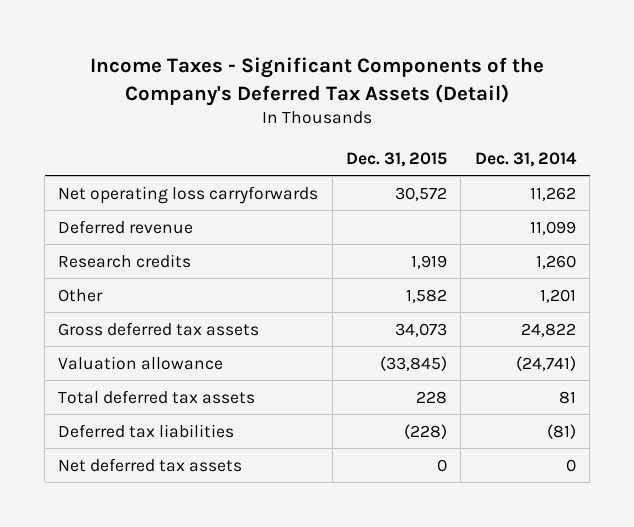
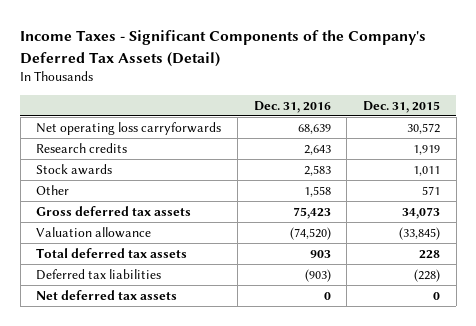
[474,151,577,167] Dec. 31, 2014 -> none
none -> [253,100,331,113] Dec. 31, 2016
[58,219,194,234] Deferred revenue -> none
none -> [36,163,113,175] Stock awards
[406,288,448,303] 1,582 -> [421,185,440,195] 571

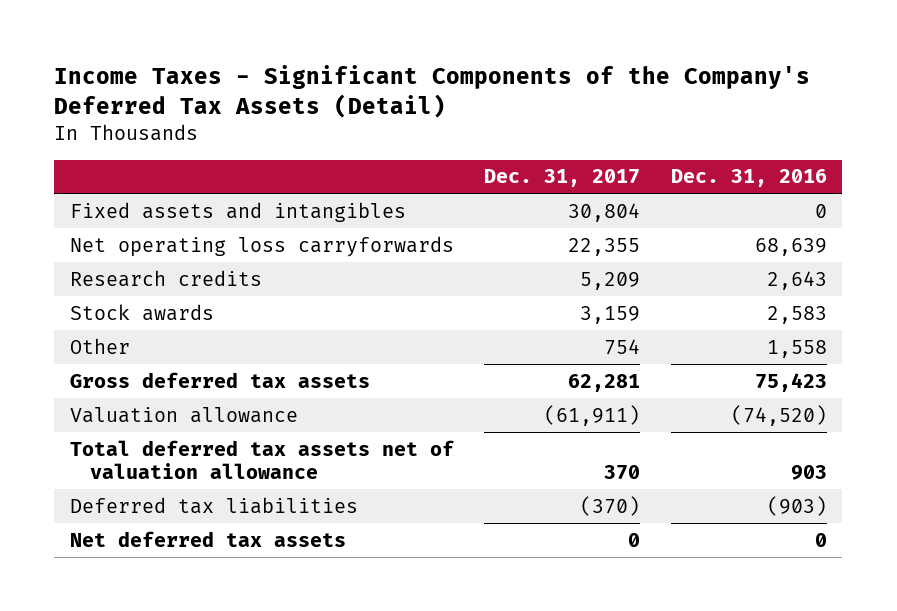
[362,100,440,113] Dec. 31, 2015 -> none
none -> [484,169,641,188] Dec. 31, 2017
none -> [69,201,406,222] Fixed assets and intangibles
[36,247,188,258] Total deferred tax assets -> [69,439,454,479] Total deferred tax assets net of valuation allowance

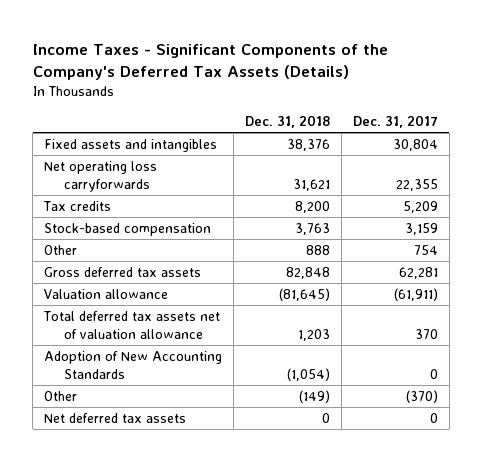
[54,65,811,119] Income Taxes - Significant Components of the Company's Deferred Tax Assets (Detail) -> [32,44,388,81] Income Taxes - Significant Components of the Company's Deferred Tax Assets (Details)
[671,169,828,188] Dec. 31, 2016 -> none
none -> [245,115,331,129] Dec. 31, 2018
[69,269,262,287] Research credits -> [43,200,112,211] Tax credits
[69,303,214,321] Stock awards -> [44,222,212,236] Stock-based compensation
[69,496,358,514] Deferred tax liabilities -> none
none -> [44,350,223,379] Adoption of New Accounting Standards
none -> [44,390,78,401] Other

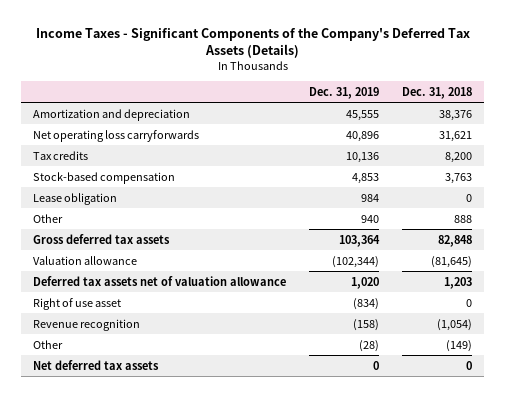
[353,115,439,129] Dec. 31, 2017 -> none
none -> [309,86,380,99] Dec. 31, 2019
[44,138,218,152] Fixed assets and intangibles -> [32,108,190,121] Amortization and depreciation
none -> [32,192,117,205] Lease obligation
[43,310,221,339] Total deferred tax assets net of valuation allowance -> [32,275,286,286] Deferred tax assets net of valuation allowance
none -> [32,297,121,310] Right of use asset
[44,350,223,379] Adoption of New Accounting Standards -> [32,318,140,331] Revenue recognition

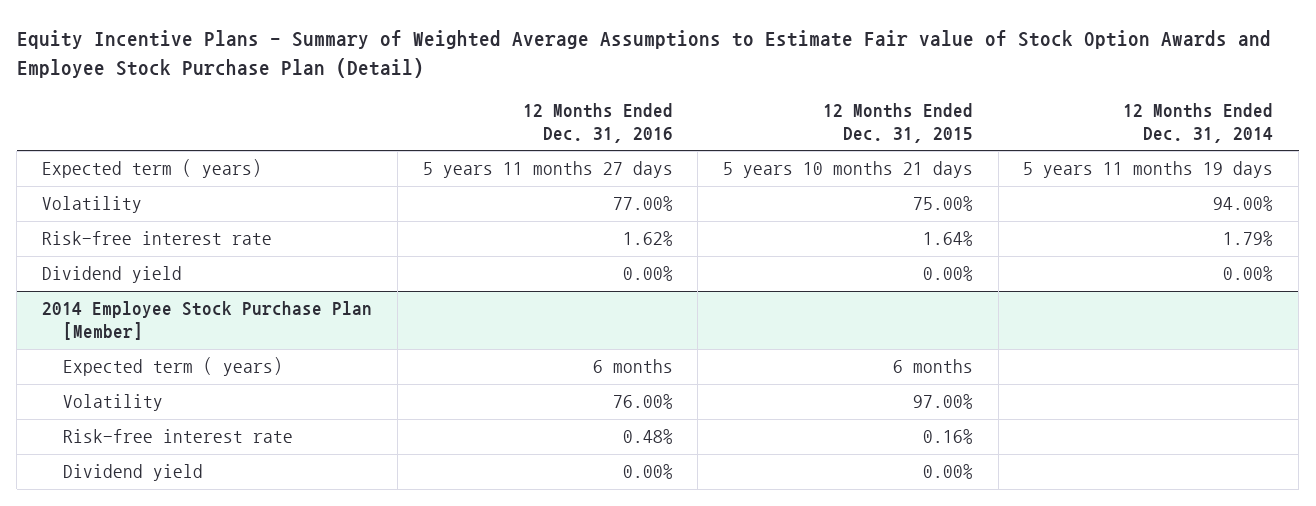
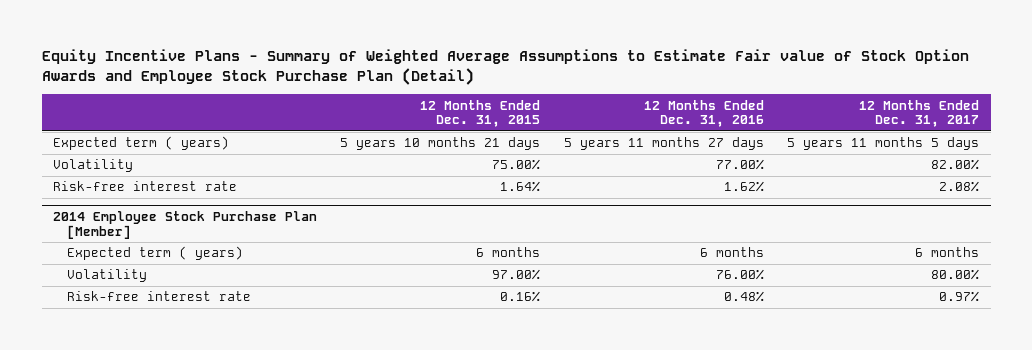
[1123,102,1274,143] 12 Months Ended Dec. 31, 2014 -> none
none -> [858,99,979,128] 12 Months Ended Dec. 31, 2017
[42,266,183,284] Dividend yield -> none
[63,464,204,482] Dividend yield -> none

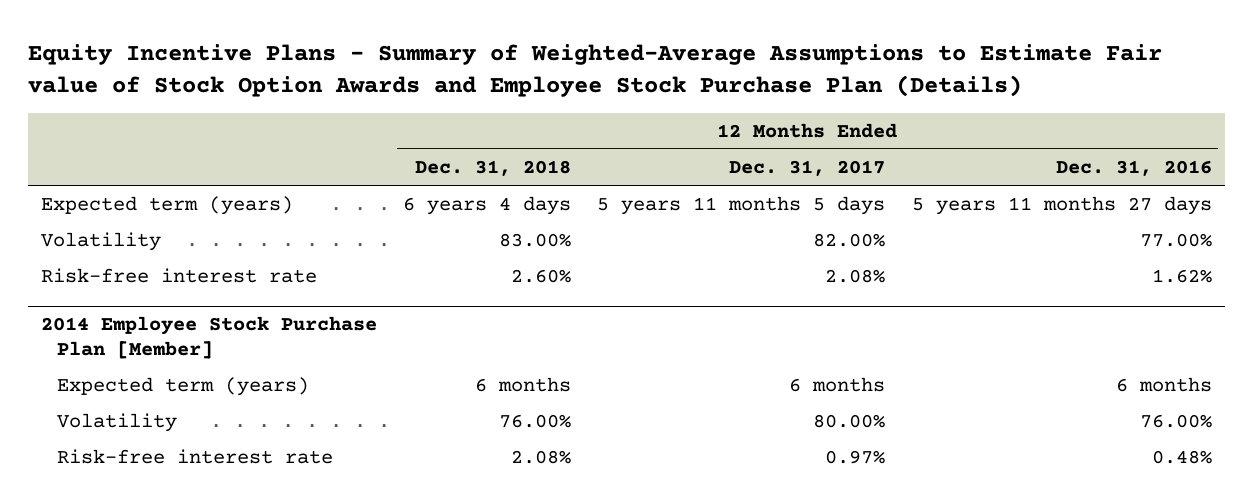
[41,49,969,86] Equity Incentive Plans - Summary of Weighted Average Assumptions to Estimate Fair value of Stock Option Awards and Employee Stock Purchase Plan (Detail) -> [27,43,1162,98] Equity Incentive Plans - Summary of Weighted-Average Assumptions to Estimate Fair value of Stock Option Awards and Employee Stock Purchase Plan (Details)
[420,99,541,128] 12 Months Ended Dec. 31, 2015 -> none
none -> [415,160,572,177] Dec. 31, 2018
[53,136,230,151] Expected term ( years) -> [40,196,293,216] Expected term (years)
[67,246,244,261] Expected term ( years) -> [57,377,310,397] Expected term (years)

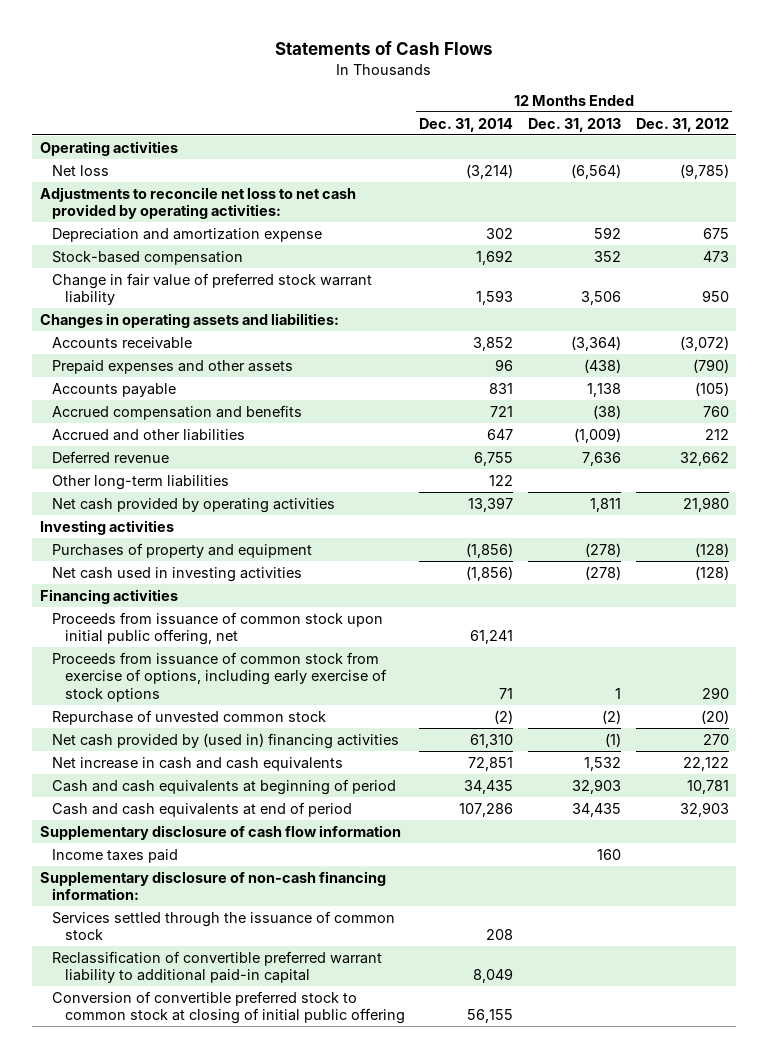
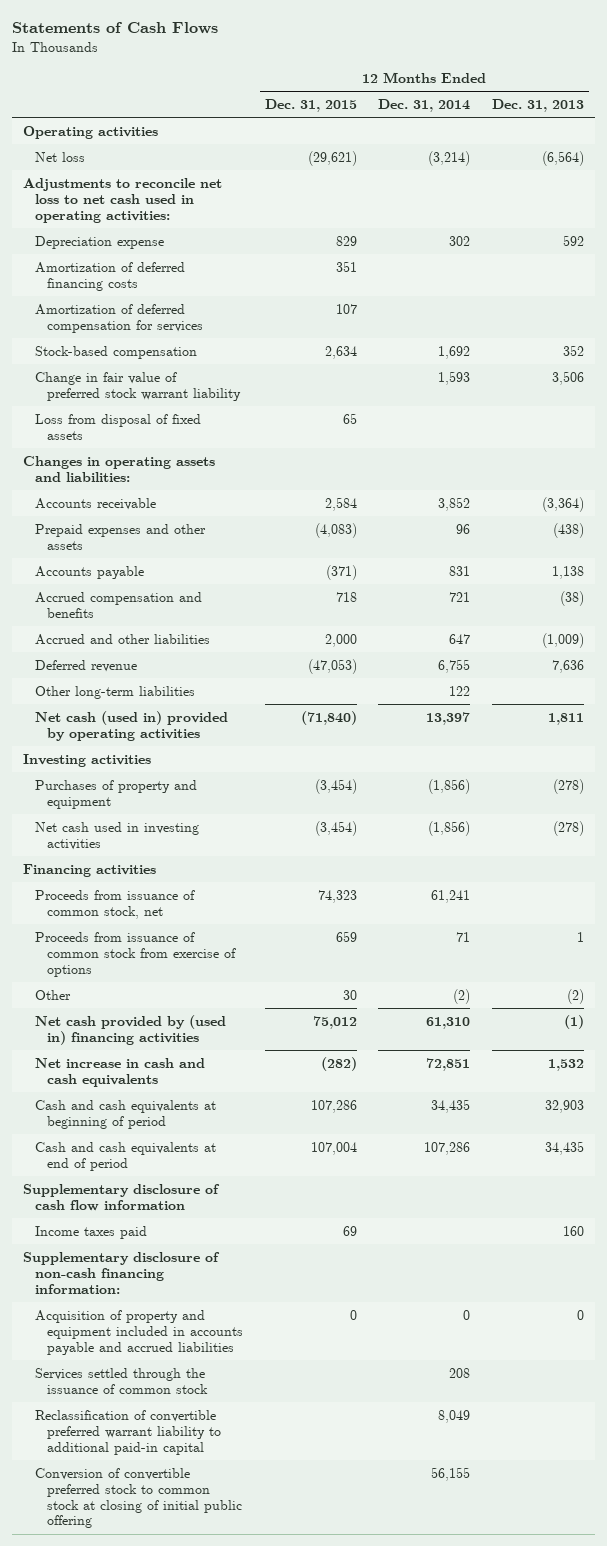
[635,117,729,132] Dec. 31, 2012 -> none
none -> [264,98,357,112] Dec. 31, 2015
[39,186,356,220] Adjustments to reconcile net loss to net cash provided by operating activities: -> [23,177,223,223] Adjustments to reconcile net loss to net cash used in operating activities:
[52,227,323,242] Depreciation and amortization expense -> [35,235,165,249] Depreciation expense
none -> [35,261,186,291] Amortization of deferred financing costs
none -> [35,303,204,333] Amortization of deferred compensation for services
none -> [35,413,202,440] Loss from disposal of fixed assets
[52,497,336,513] Net cash provided by operating activities -> [35,710,229,741] Net cash (used in) provided by operating activities
[52,709,327,725] Repurchase of unvested common stock -> none
[52,611,384,646] Proceeds from issuance of common stock upon initial public offering, net -> [35,889,196,919] Proceeds from issuance of common stock, net
[52,651,387,703] Proceeds from issuance of common stock from exercise of options, including early exercise of stock options -> [35,931,237,977] Proceeds from issuance of common stock from exercise of options
none -> [35,989,72,1000] Other
none -> [35,1309,244,1355] Acquisition of property and equipment included in accounts payable and accrued liabilities

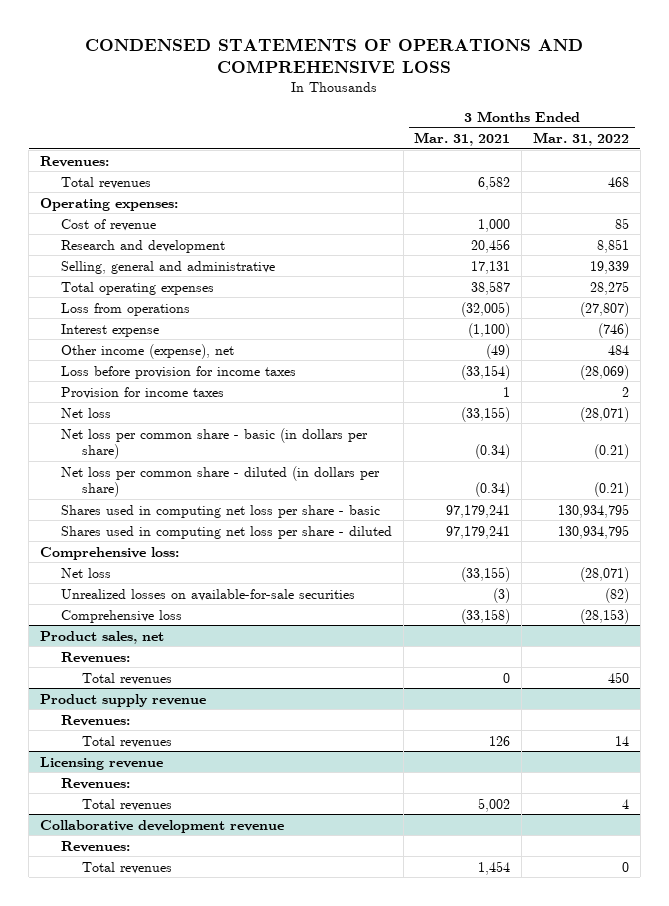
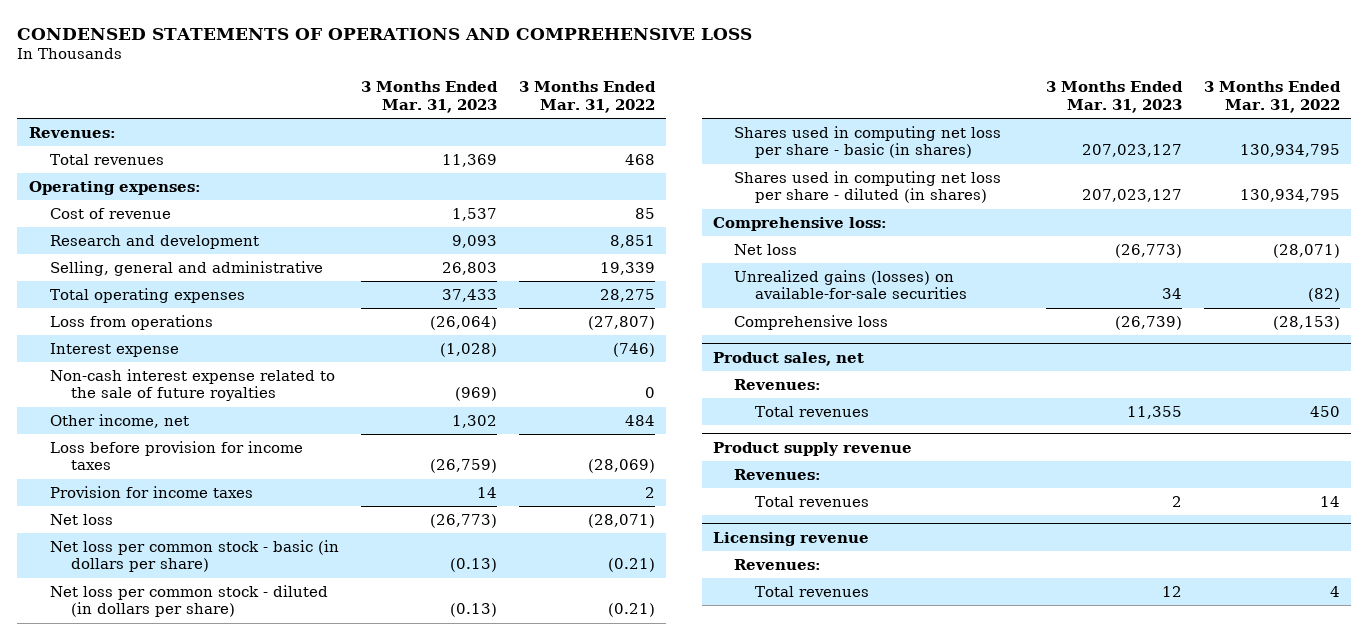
[414,132,511,147] Mar. 31, 2021 -> none
none -> [360,81,498,113] 3 Months Ended Mar. 31, 2023
none -> [49,368,335,402] Non-cash interest expense related to the sale of future royalties
[60,343,234,359] Other income (expense), net -> [49,413,189,428] Other income, net
[60,427,368,460] Net loss per common share - basic (in dollars per share) -> [49,539,339,573] Net loss per common stock - basic (in dollars per share)
[60,465,380,498] Net loss per common share - diluted (in dollars per share) -> [49,584,328,618] Net loss per common stock - diluted (in dollars per share)
[60,504,380,518] Shares used in computing net loss per share - basic -> [734,125,1002,159] Shares used in computing net loss per share - basic (in shares)
[60,525,392,539] Shares used in computing net loss per share - diluted -> [734,170,1002,204] Shares used in computing net loss per share - diluted (in shares)
[60,588,355,601] Unrealized losses on available-for-sale securities -> [734,269,968,300] Unrealized gains (losses) on available-for-sale securities
[39,819,284,833] Collaborative development revenue -> none
[60,840,130,852] Revenues: -> none
[82,861,173,874] Total revenues -> none

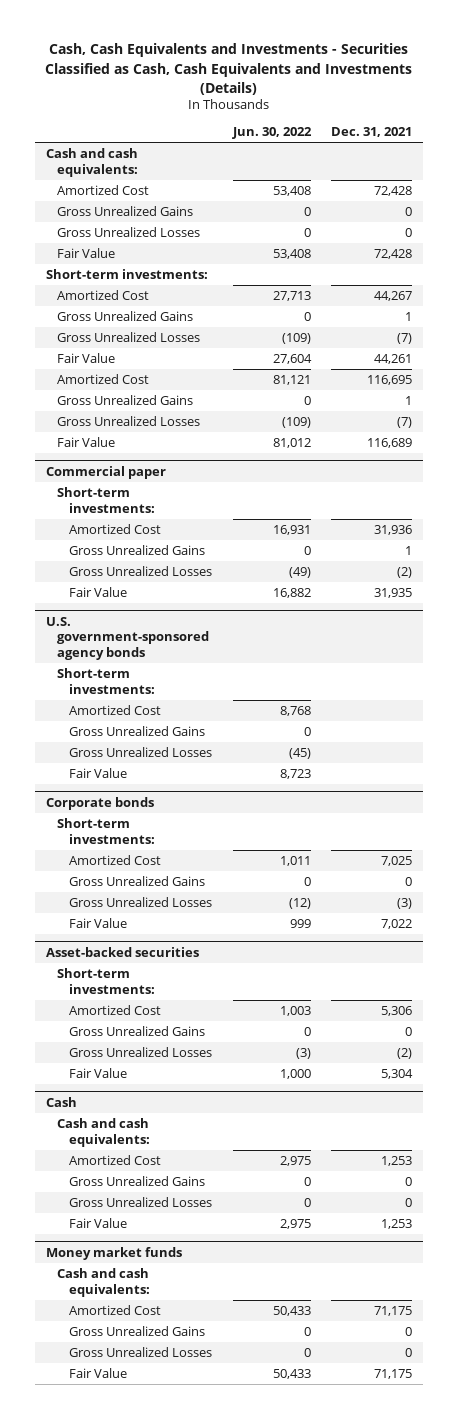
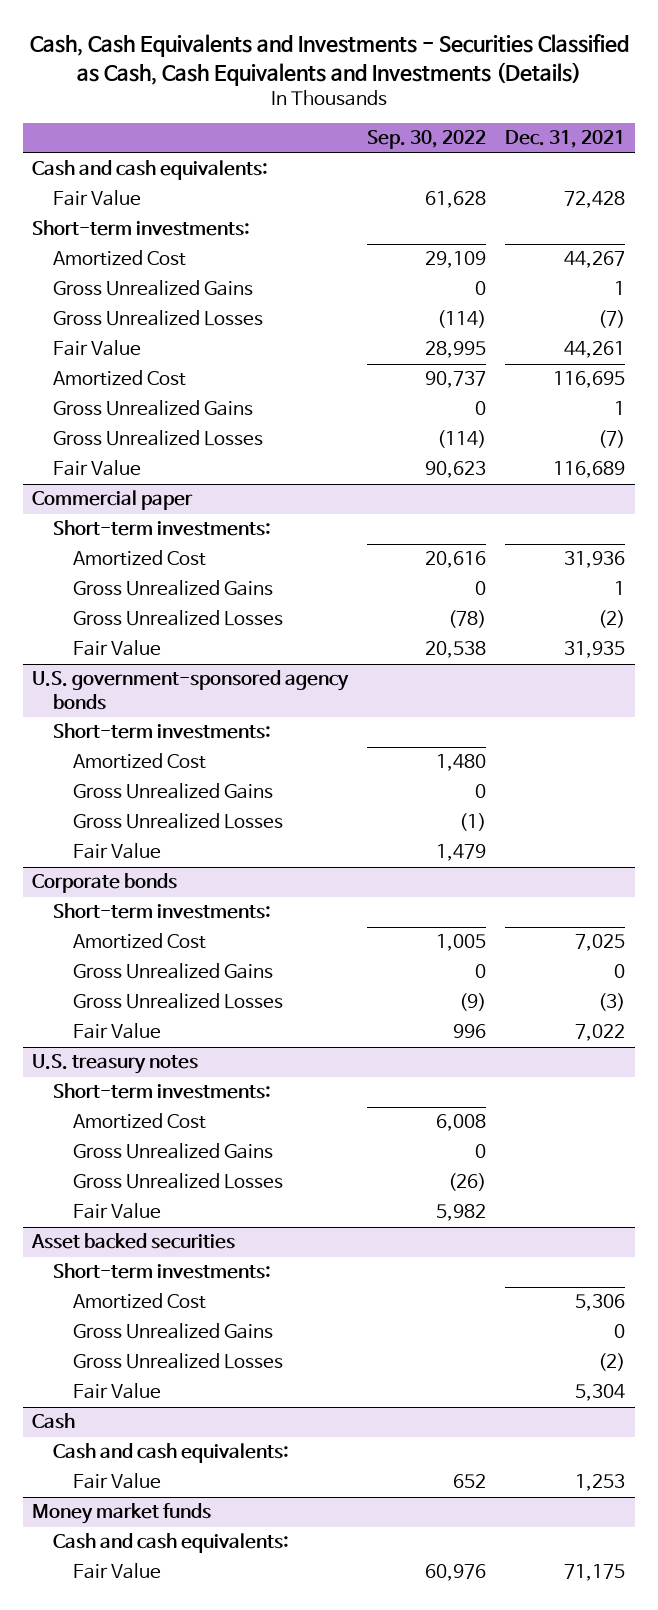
[231,127,312,140] Jun. 30, 2022 -> none
none -> [367,130,487,150] Sep. 30, 2022
[57,184,150,195] Amortized Cost -> none
[57,205,194,216] Gross Unrealized Gains -> none
[57,226,201,237] Gross Unrealized Losses -> none
[45,946,199,957] Asset-backed securities -> none
none -> [32,1054,199,1075] U.S. treasury notes
none -> [73,1113,207,1130] Amortized Cost
none -> [73,1143,274,1160] Gross Unrealized Gains
none -> [73,1173,284,1190] Gross Unrealized Losses
none -> [73,1203,162,1220] Fair Value
none -> [31,1233,236,1250] Asset backed securities
none -> [52,1263,271,1280] Short-term investments:
[69,1154,162,1165] Amortized Cost -> none
[69,1175,206,1186] Gross Unrealized Gains -> none
[69,1196,213,1207] Gross Unrealized Losses -> none
[69,1304,162,1315] Amortized Cost -> none
[69,1325,206,1336] Gross Unrealized Gains -> none
[69,1346,213,1357] Gross Unrealized Losses -> none

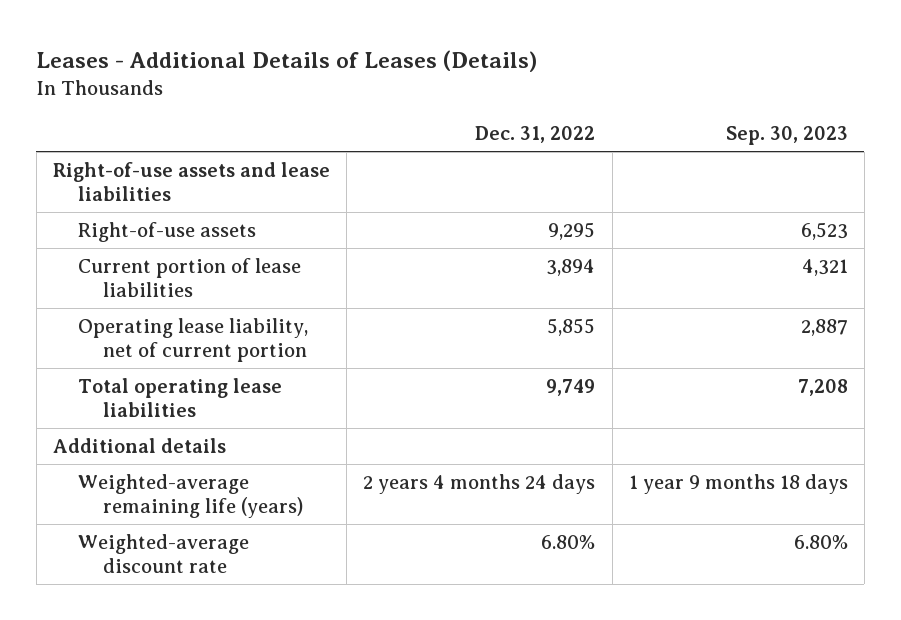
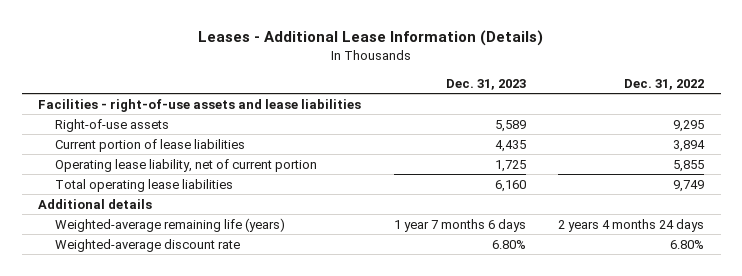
[36,49,538,72] Leases - Additional Details of Leases (Details) -> [198,30,544,47] Leases - Additional Lease Information (Details)
[725,126,848,146] Sep. 30, 2023 -> none
none -> [445,78,526,90] Dec. 31, 2023
[53,161,331,201] Right-of-use assets and lease liabilities -> [37,98,361,112] Facilities - right-of-use assets and lease liabilities

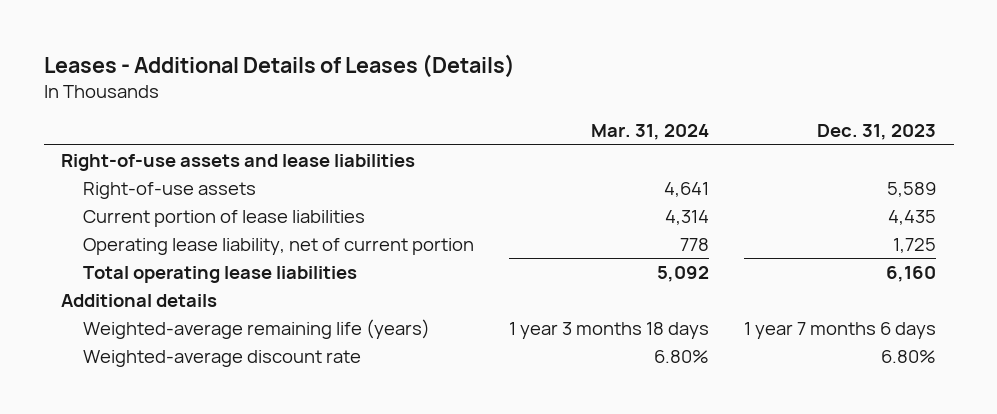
[198,30,544,47] Leases - Additional Lease Information (Details) -> [43,53,515,78] Leases - Additional Details of Leases (Details)
[624,78,705,90] Dec. 31, 2022 -> none
none -> [591,124,710,141] Mar. 31, 2024
[37,98,361,112] Facilities - right-of-use assets and lease liabilities -> [61,153,416,171] Right-of-use assets and lease liabilities

